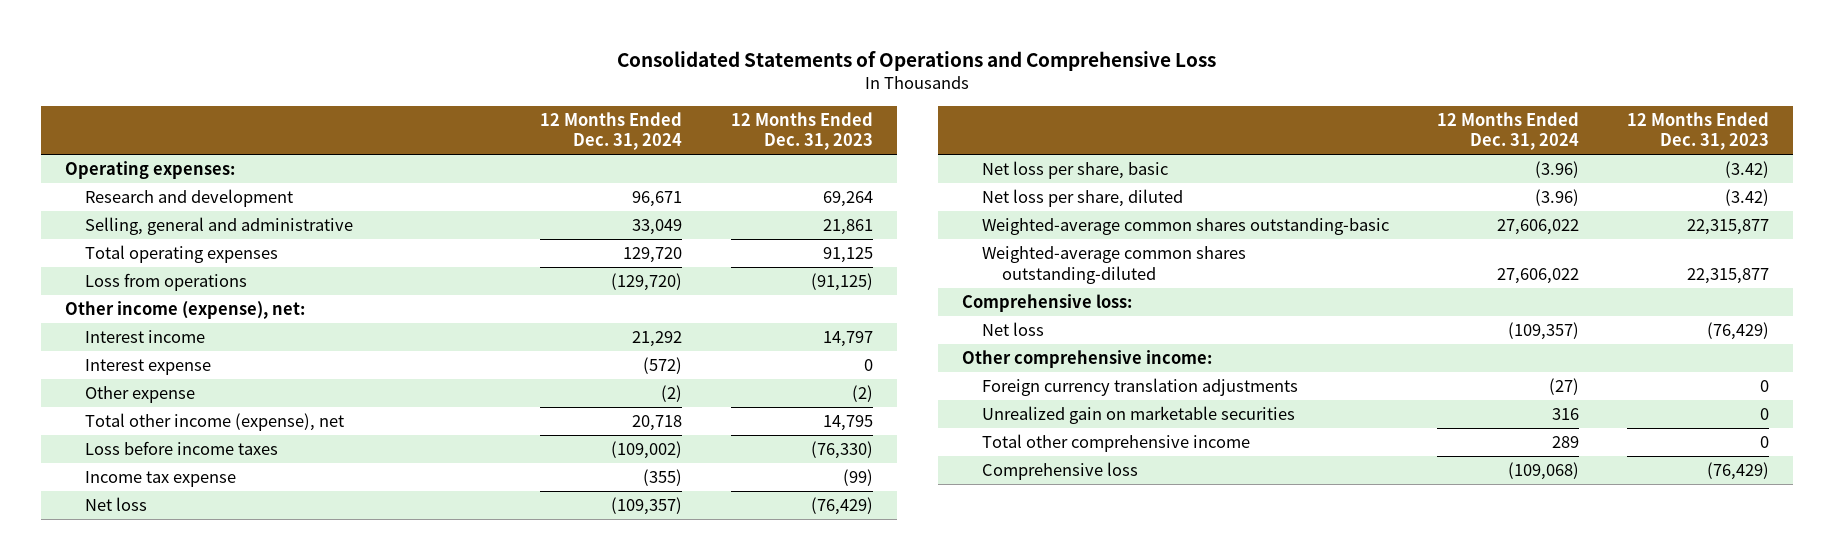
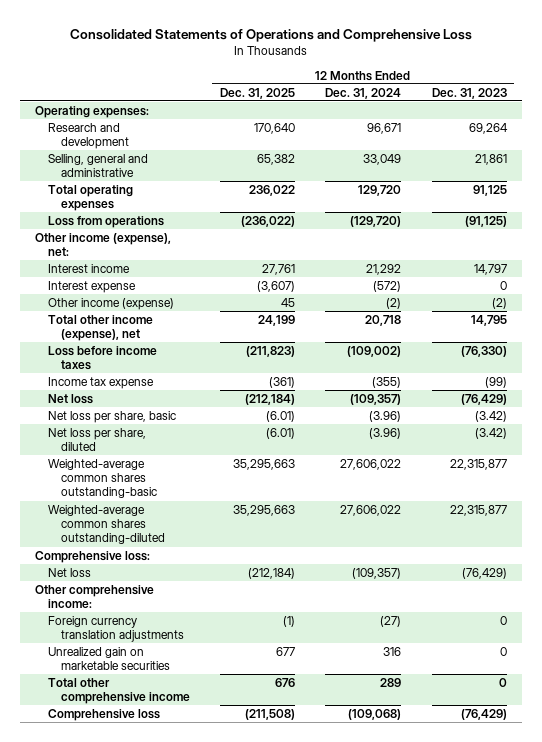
none -> [219,87,295,99] Dec. 31, 2025
[85,386,196,404] Other expense -> [47,297,174,310] Other income (expense)

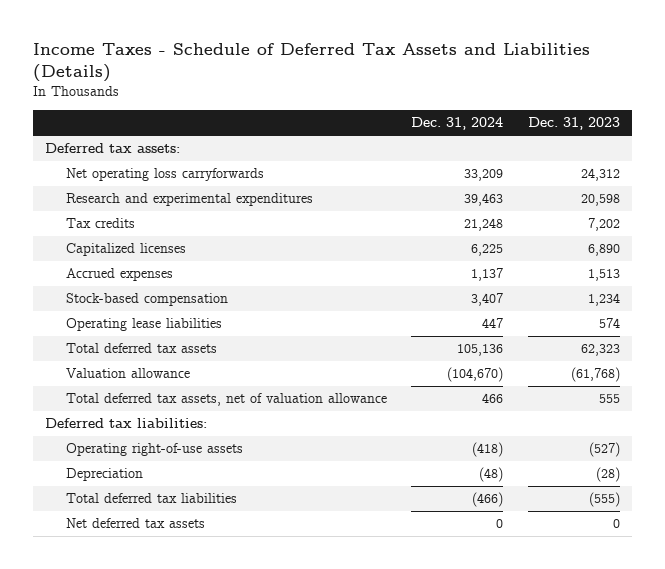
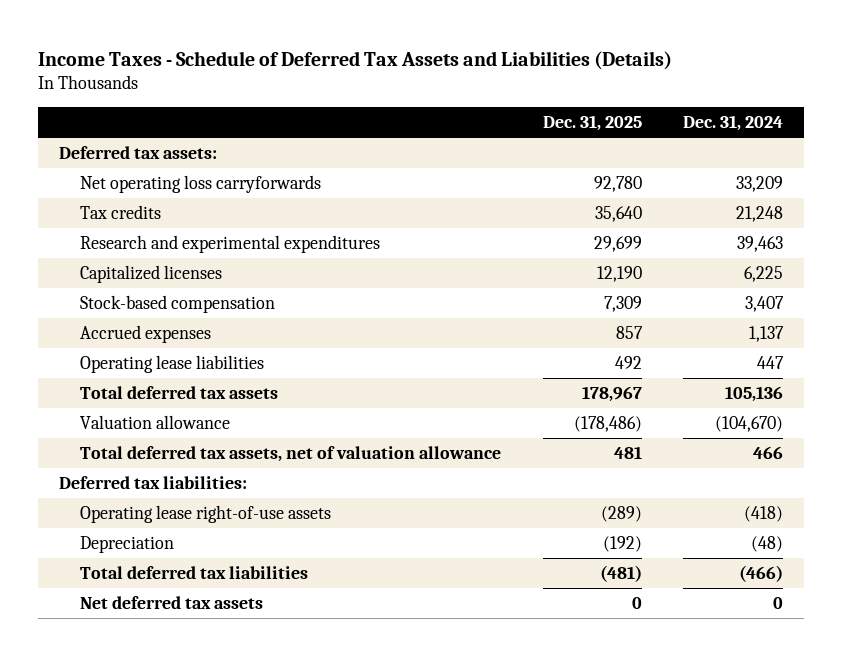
[527,117,620,131] Dec. 31, 2023 -> none
none -> [542,115,642,132] Dec. 31, 2025
[65,193,313,207] Research and experimental expenditures -> [79,235,380,254] Research and experimental expenditures
[65,268,173,282] Accrued expenses -> [79,325,211,344] Accrued expenses
[65,443,243,457] Operating right-of-use assets -> [79,505,331,524] Operating lease right-of-use assets

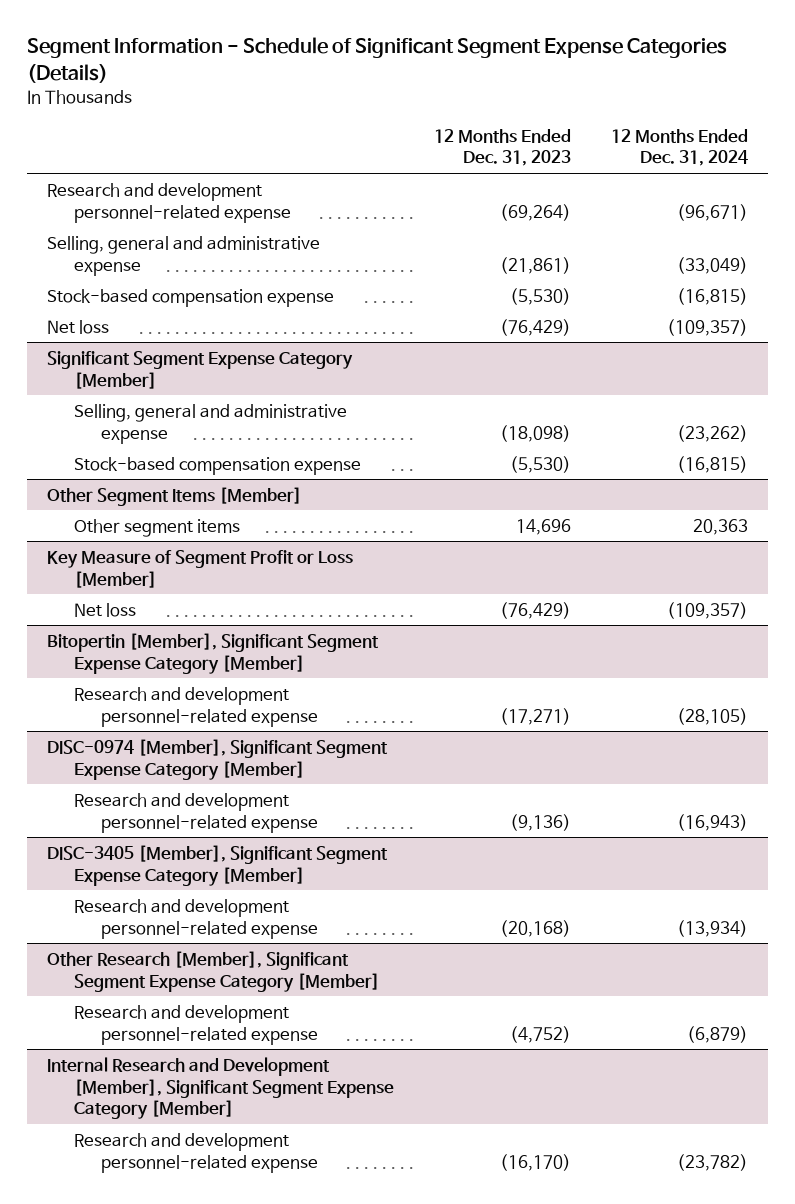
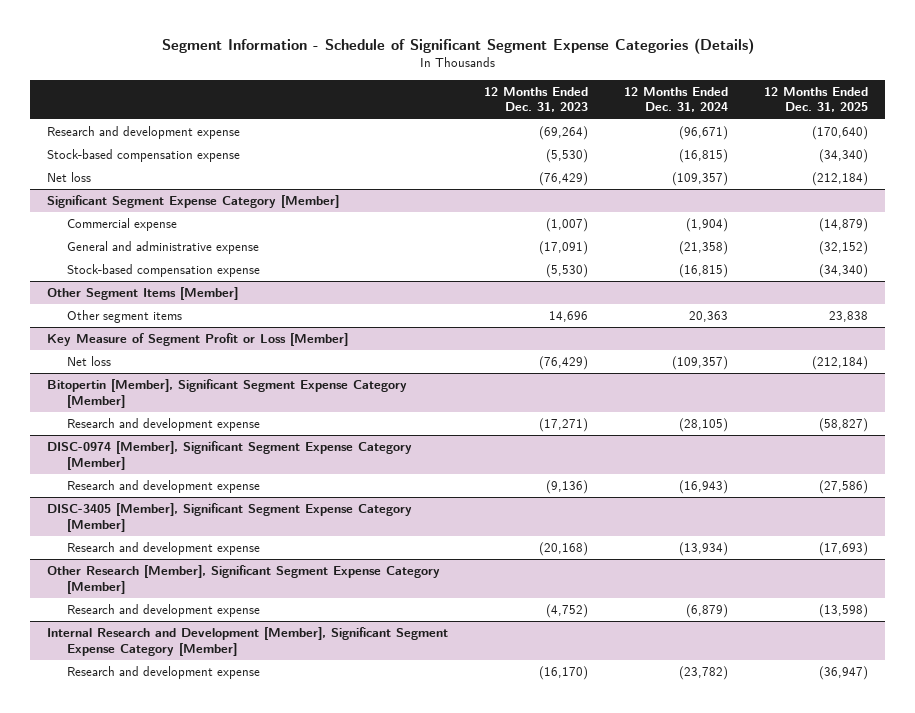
none -> [763,86,868,113] 12 Months Ended Dec. 31, 2025
[47,235,321,276] Selling, general and administrative expense -> none
[47,182,291,223] Research and development personnel-related expense -> [47,126,241,140] Research and development expense
none -> [67,218,178,232] Commercial expense
[73,403,347,444] Selling, general and administrative expense -> [67,241,260,255] General and administrative expense
[499,424,571,442] (18,098) -> [539,241,589,256] (17,091)
[677,424,749,442] (23,262) -> [678,241,728,256] (21,358)
[73,686,318,727] Research and development personnel-related expense -> [67,418,261,432] Research and development expense
[73,792,318,833] Research and development personnel-related expense -> [67,480,261,494] Research and development expense
[73,898,318,939] Research and development personnel-related expense -> [67,542,261,556] Research and development expense
[73,1004,318,1045] Research and development personnel-related expense -> [67,604,261,618] Research and development expense
[73,1132,318,1173] Research and development personnel-related expense -> [67,666,261,680] Research and development expense

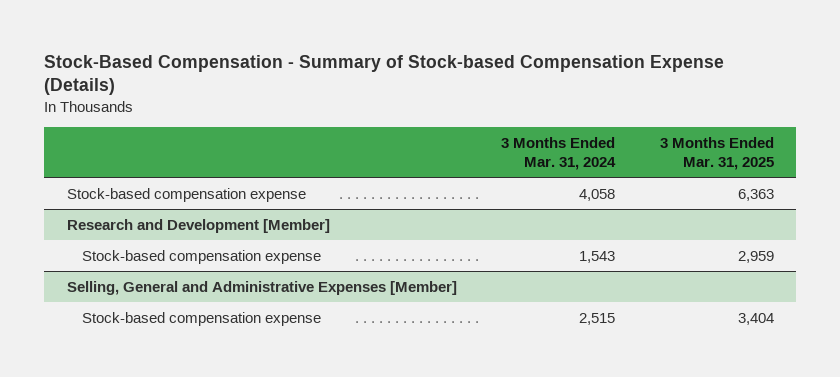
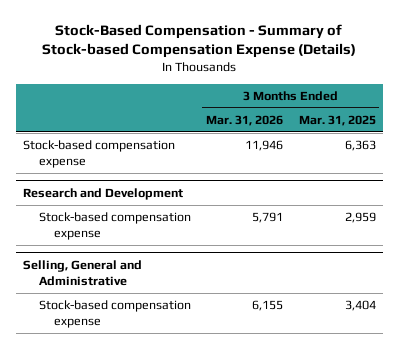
[501,136,617,171] 3 Months Ended Mar. 31, 2024 -> none
none -> [206,114,284,126] Mar. 31, 2026
[66,218,330,233] Research and Development [Member] -> [23,188,184,201] Research and Development
[66,280,457,295] Selling, General and Administrative Expenses [Member] -> [23,260,143,286] Selling, General and Administrative

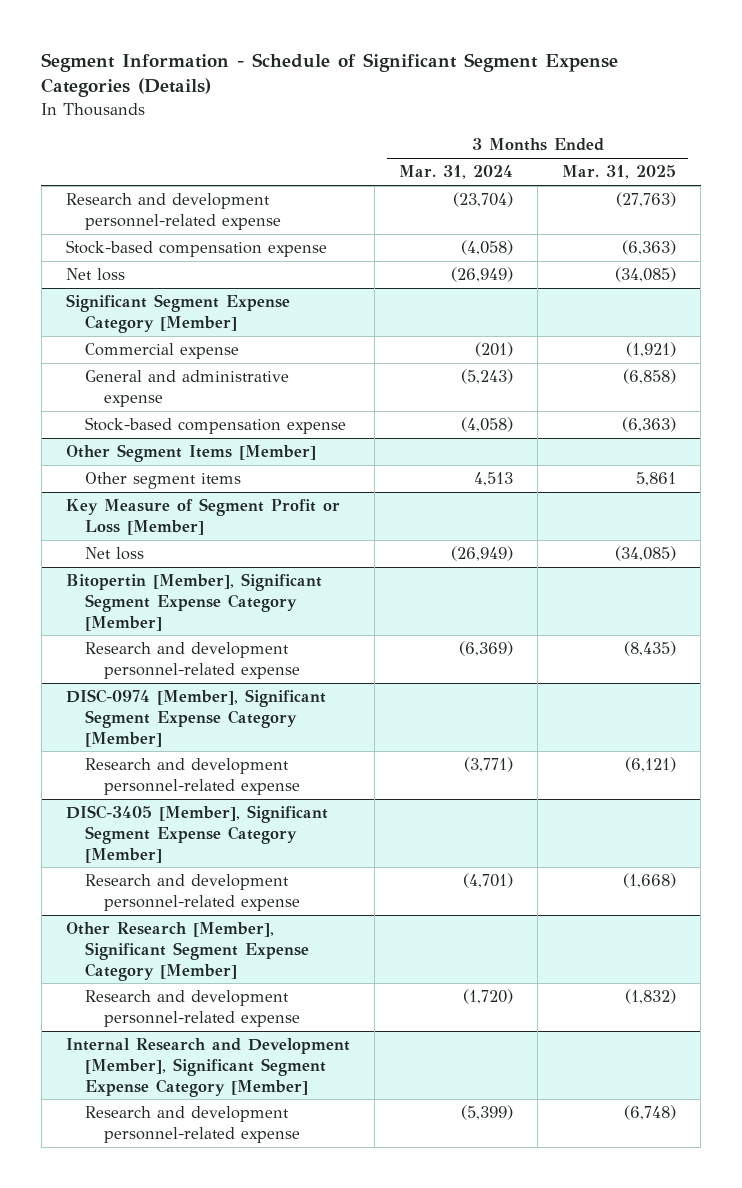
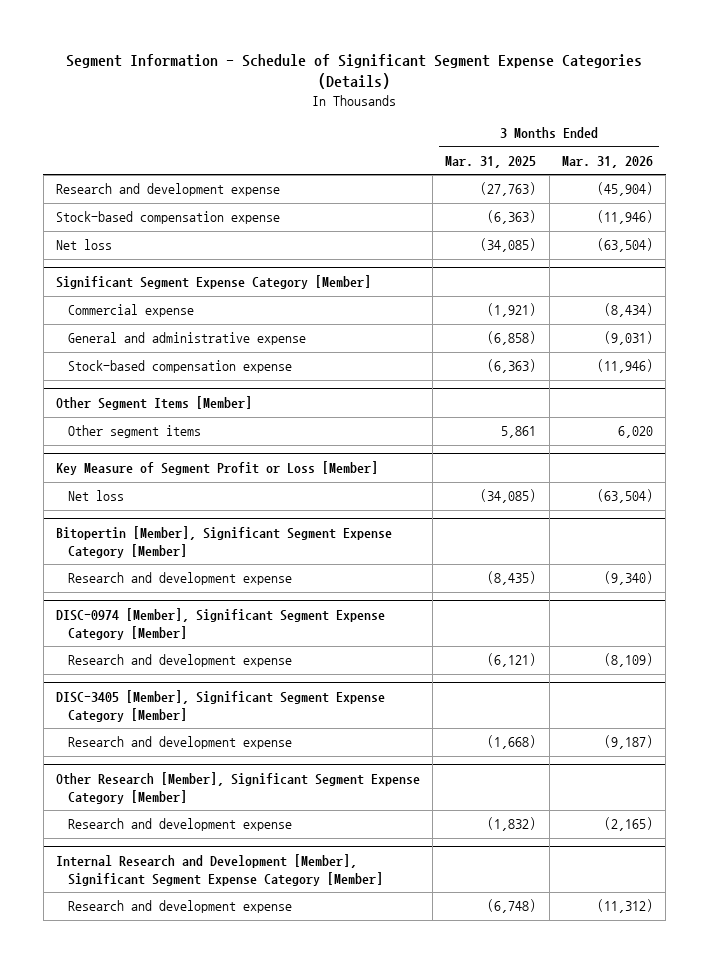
[399,165,514,180] Mar. 31, 2024 -> none
none -> [561,155,653,168] Mar. 31, 2026
[65,193,282,230] Research and development personnel-related expense -> [56,183,281,197] Research and development expense
[85,642,301,679] Research and development personnel-related expense -> [68,572,293,586] Research and development expense
[85,758,301,795] Research and development personnel-related expense -> [68,654,293,668] Research and development expense
[85,874,301,911] Research and development personnel-related expense -> [68,736,293,750] Research and development expense
[85,990,301,1027] Research and development personnel-related expense -> [68,818,293,832] Research and development expense
[85,1106,301,1143] Research and development personnel-related expense -> [68,900,293,914] Research and development expense

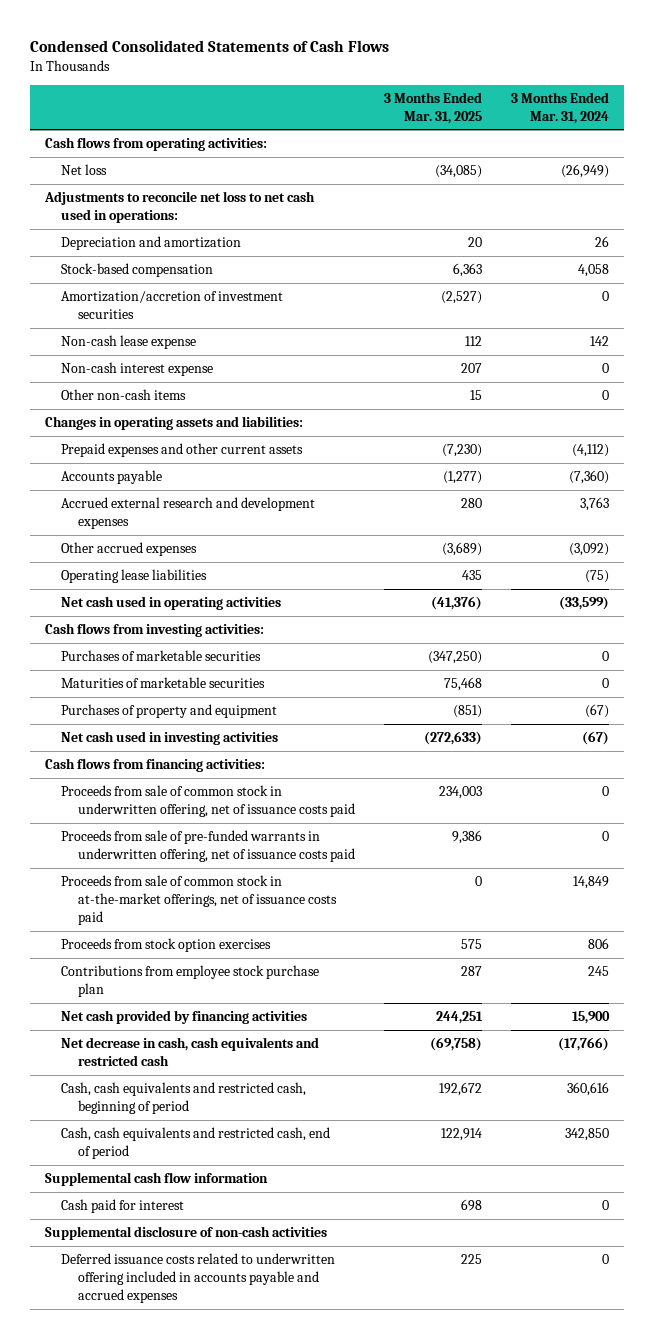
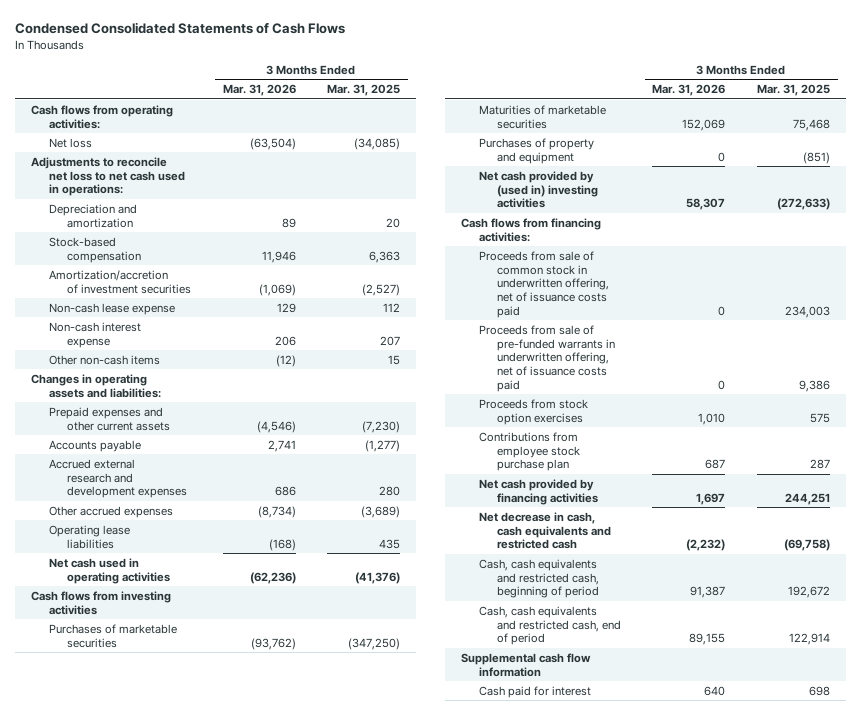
[511,91,610,124] 3 Months Ended Mar. 31, 2024 -> none
none -> [222,84,296,97] Mar. 31, 2026
[44,623,264,638] Cash flows from investing activities: -> [30,590,171,615] Cash flows from investing activities
[61,731,279,746] Net cash used in investing activities -> [478,170,599,209] Net cash provided by (used in) investing activities
[61,875,338,926] Proceeds from sale of common stock in at-the-market offerings, net of issuance costs paid -> none
[44,1226,327,1241] Supplemental disclosure of non-cash activities -> none
[61,1253,336,1304] Deferred issuance costs related to underwritten offering included in accounts payable and accrued expenses -> none

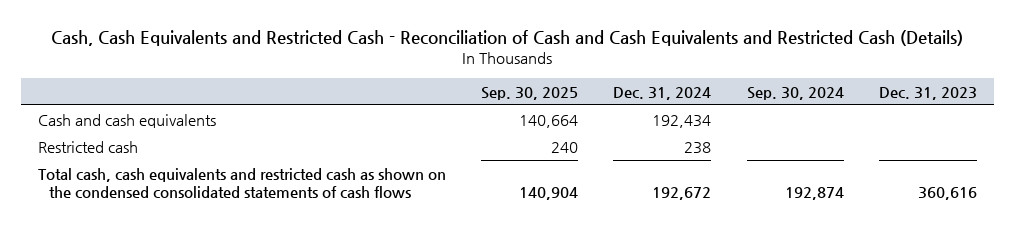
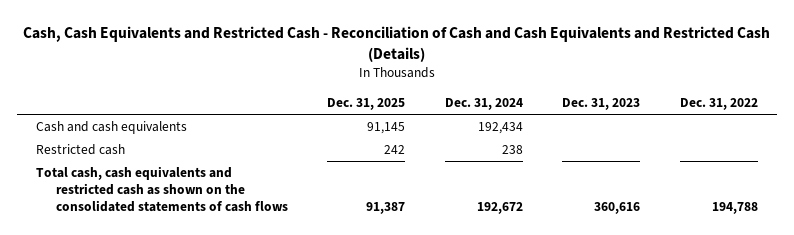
[481,86,579,100] Sep. 30, 2025 -> none
[746,86,844,100] Sep. 30, 2024 -> none
none -> [327,97,406,110] Dec. 31, 2025
none -> [679,97,758,110] Dec. 31, 2022
[38,167,447,199] Total cash, cash equivalents and restricted cash as shown on the condensed consolidated statements of cash flows -> [36,166,288,212] Total cash, cash equivalents and restricted cash as shown on the consolidated statements of cash flows

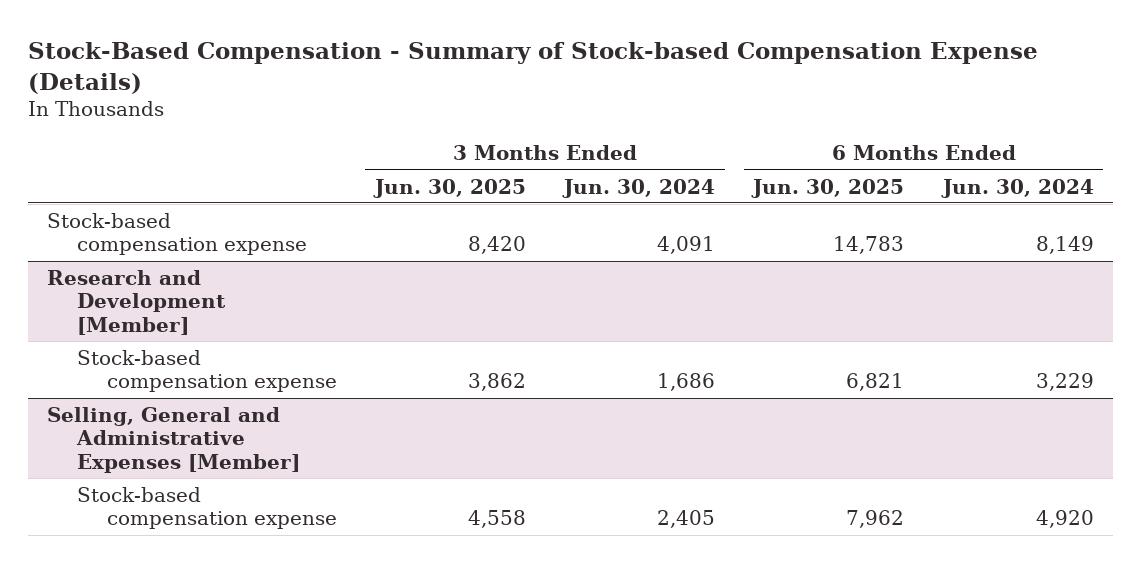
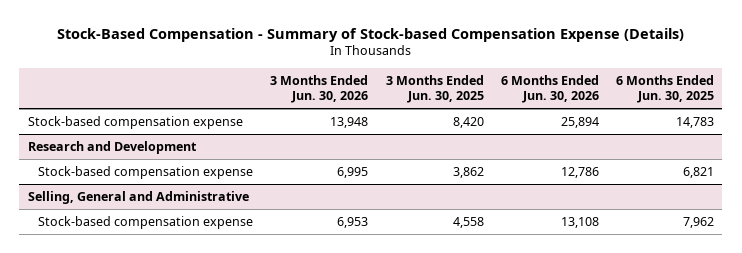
[562,178,716,198] Jun. 30, 2024 -> none
[940,178,1094,198] Jun. 30, 2024 -> none
none -> [270,74,369,104] 3 Months Ended Jun. 30, 2026
none -> [500,74,599,104] 6 Months Ended Jun. 30, 2026
[46,269,226,335] Research and Development [Member] -> [28,140,198,154] Research and Development
[46,406,300,473] Selling, General and Administrative Expenses [Member] -> [28,190,250,204] Selling, General and Administrative

